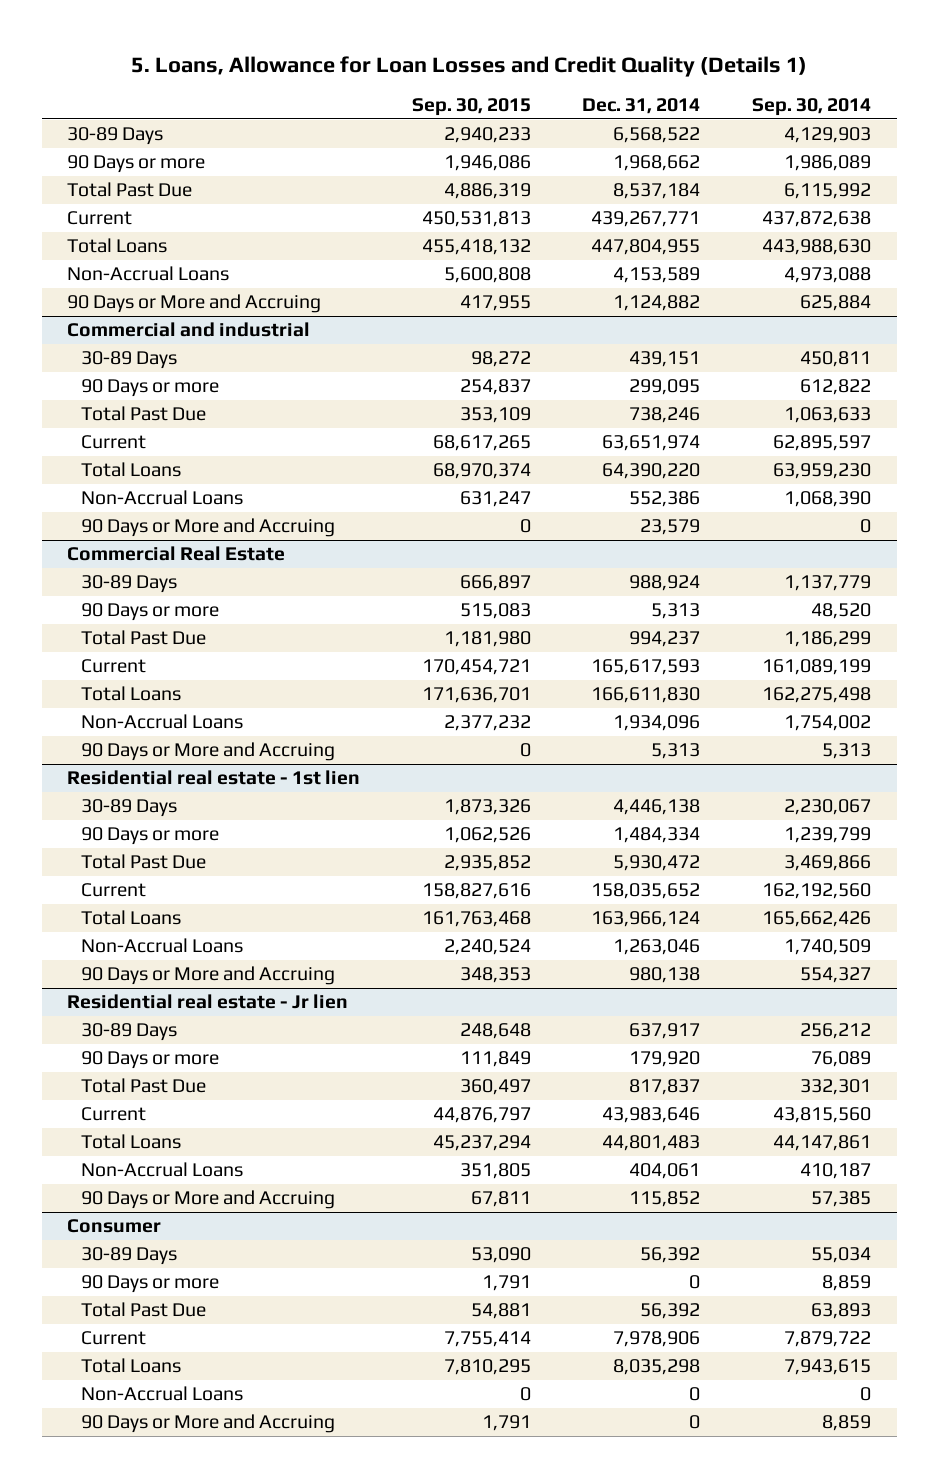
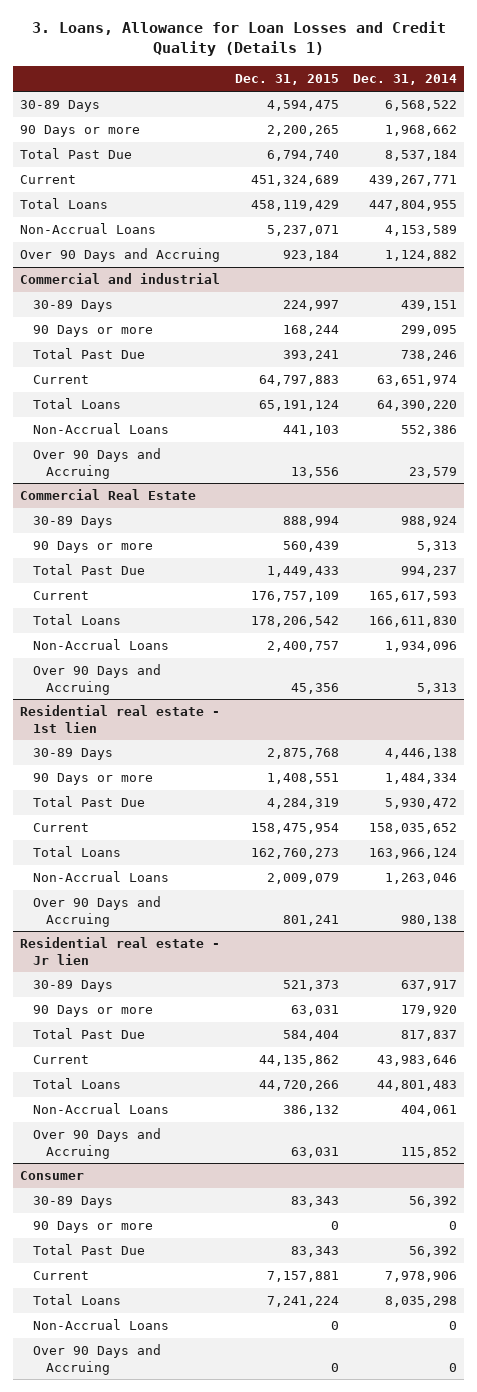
[131,55,808,77] 5. Loans, Allowance for Loan Losses and Credit Quality (Details 1) -> [31,21,446,57] 3. Loans, Allowance for Loan Losses and Credit Quality (Details 1)
[411,98,531,117] Sep. 30, 2015 -> none
[751,98,871,117] Sep. 30, 2014 -> none
none -> [234,74,339,86] Dec. 31, 2015
[67,294,322,314] 90 Days or More and Accruing -> [20,248,221,263] Over 90 Days and Accruing
[81,518,336,538] 90 Days or More and Accruing -> [33,448,162,479] Over 90 Days and Accruing
[81,742,336,762] 90 Days or More and Accruing -> [33,664,162,695] Over 90 Days and Accruing
[81,966,336,986] 90 Days or More and Accruing -> [33,896,162,927] Over 90 Days and Accruing
[81,1190,336,1210] 90 Days or More and Accruing -> [33,1128,162,1159] Over 90 Days and Accruing
[81,1414,336,1434] 90 Days or More and Accruing -> [33,1344,162,1375] Over 90 Days and Accruing

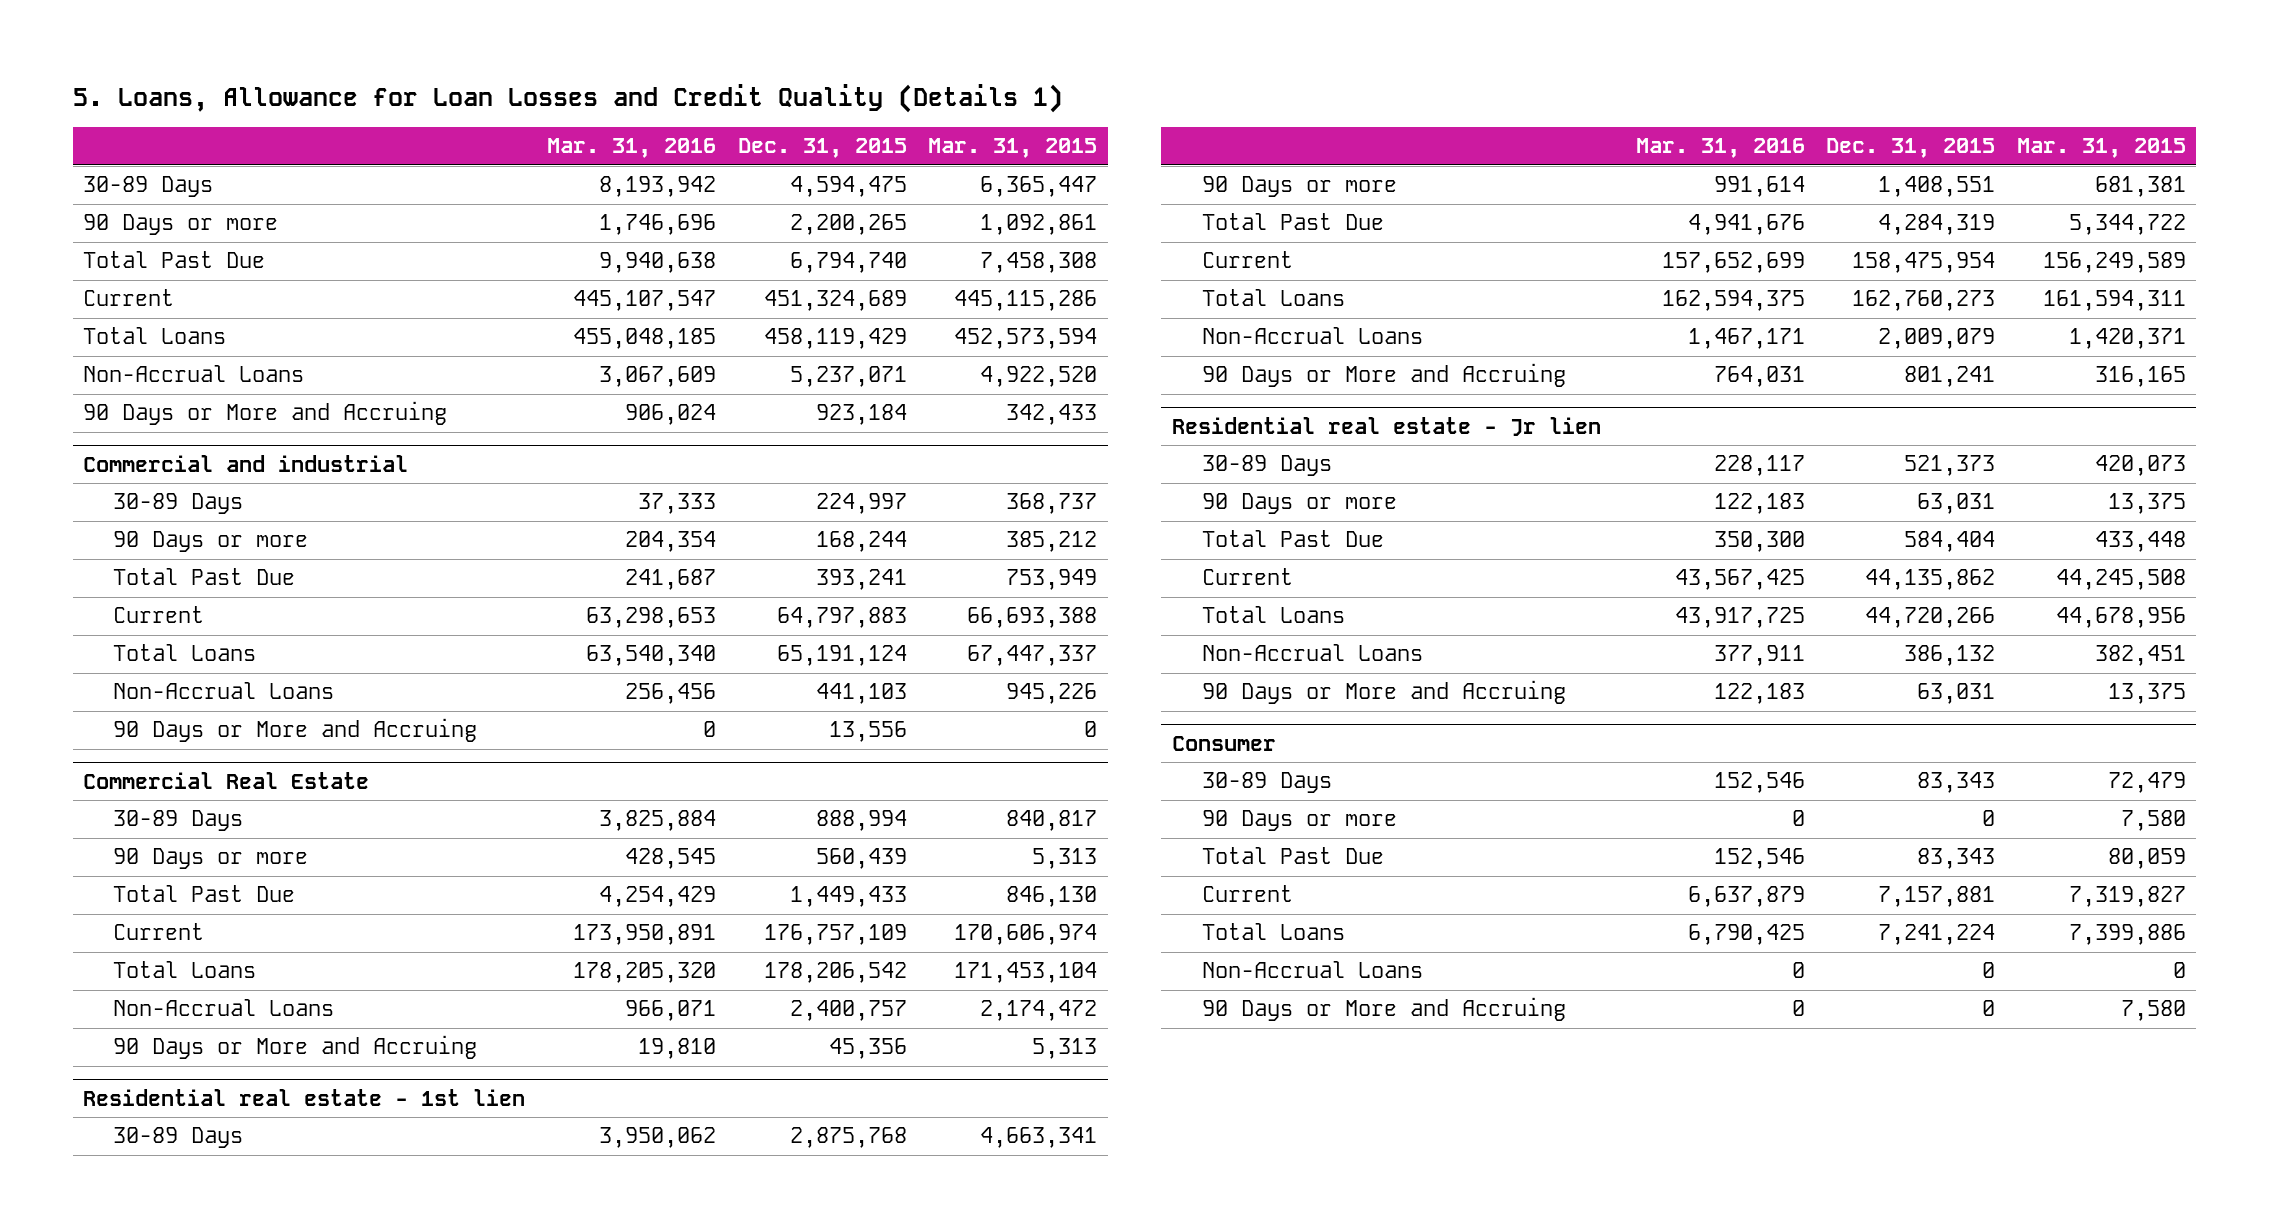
[31,21,446,57] 3. Loans, Allowance for Loan Losses and Credit Quality (Details 1) -> [72,83,1063,113] 5. Loans, Allowance for Loan Losses and Credit Quality (Details 1)
[353,74,458,86] Dec. 31, 2014 -> none
none -> [547,138,717,159] Mar. 31, 2016
none -> [928,138,1098,159] Mar. 31, 2015
[20,248,221,263] Over 90 Days and Accruing -> [83,401,448,426] 90 Days or More and Accruing
[33,448,162,479] Over 90 Days and Accruing -> [113,718,478,743] 90 Days or More and Accruing
[33,664,162,695] Over 90 Days and Accruing -> [113,1035,478,1060] 90 Days or More and Accruing
[33,896,162,927] Over 90 Days and Accruing -> [1201,363,1566,388] 90 Days or More and Accruing
[33,1128,162,1159] Over 90 Days and Accruing -> [1201,680,1566,705] 90 Days or More and Accruing
[33,1344,162,1375] Over 90 Days and Accruing -> [1201,997,1566,1022] 90 Days or More and Accruing

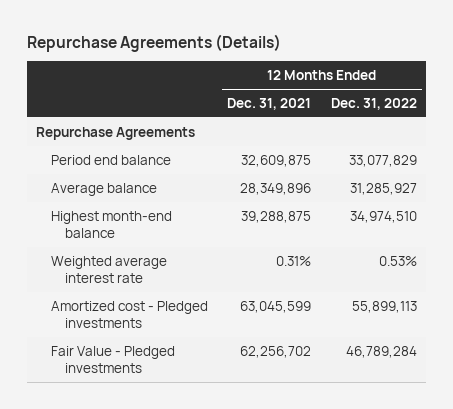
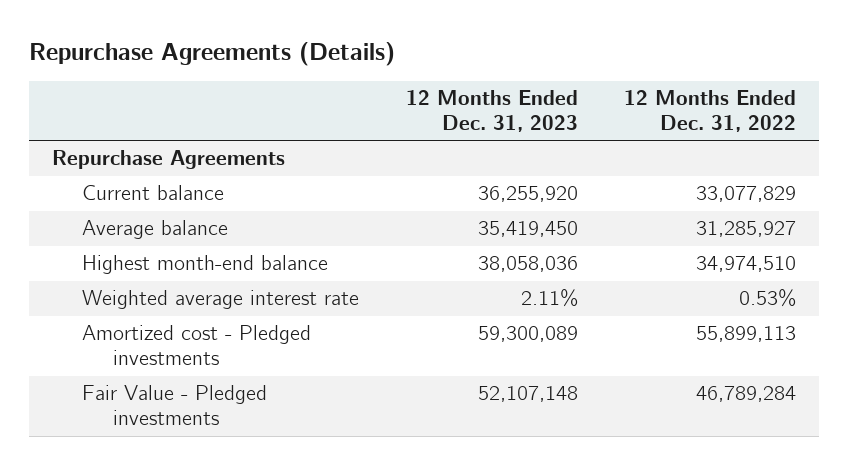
[227,97,312,110] Dec. 31, 2021 -> none
none -> [405,89,578,132] 12 Months Ended Dec. 31, 2023
[50,154,171,165] Period end balance -> [82,185,225,201] Current balance

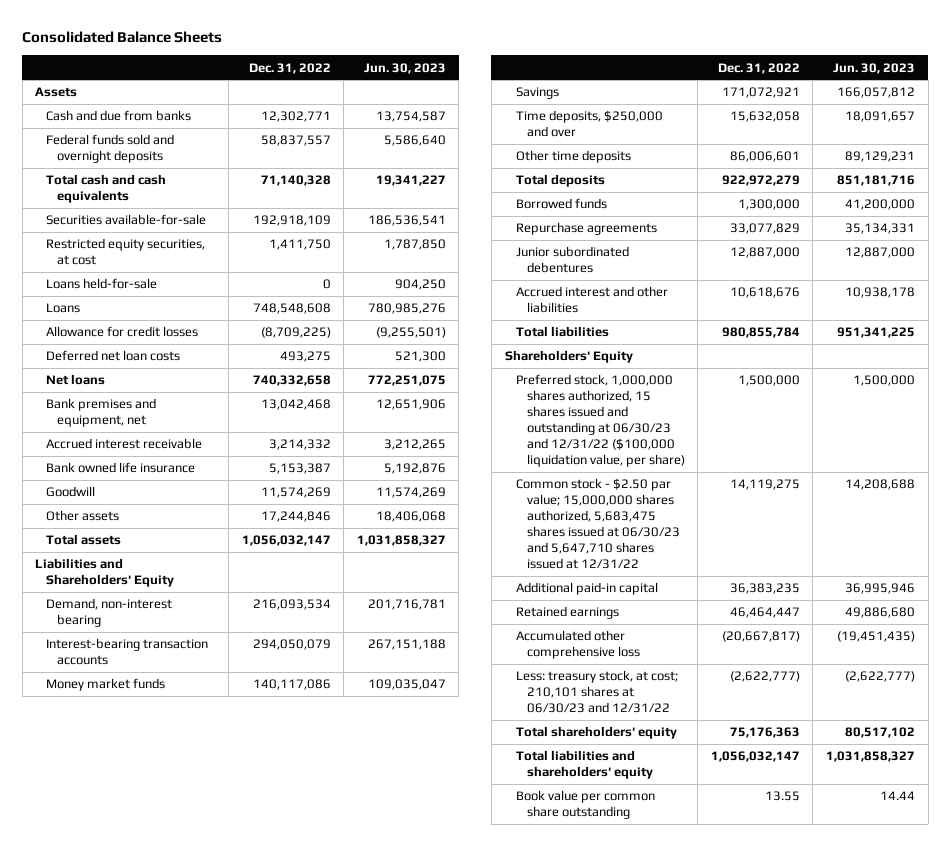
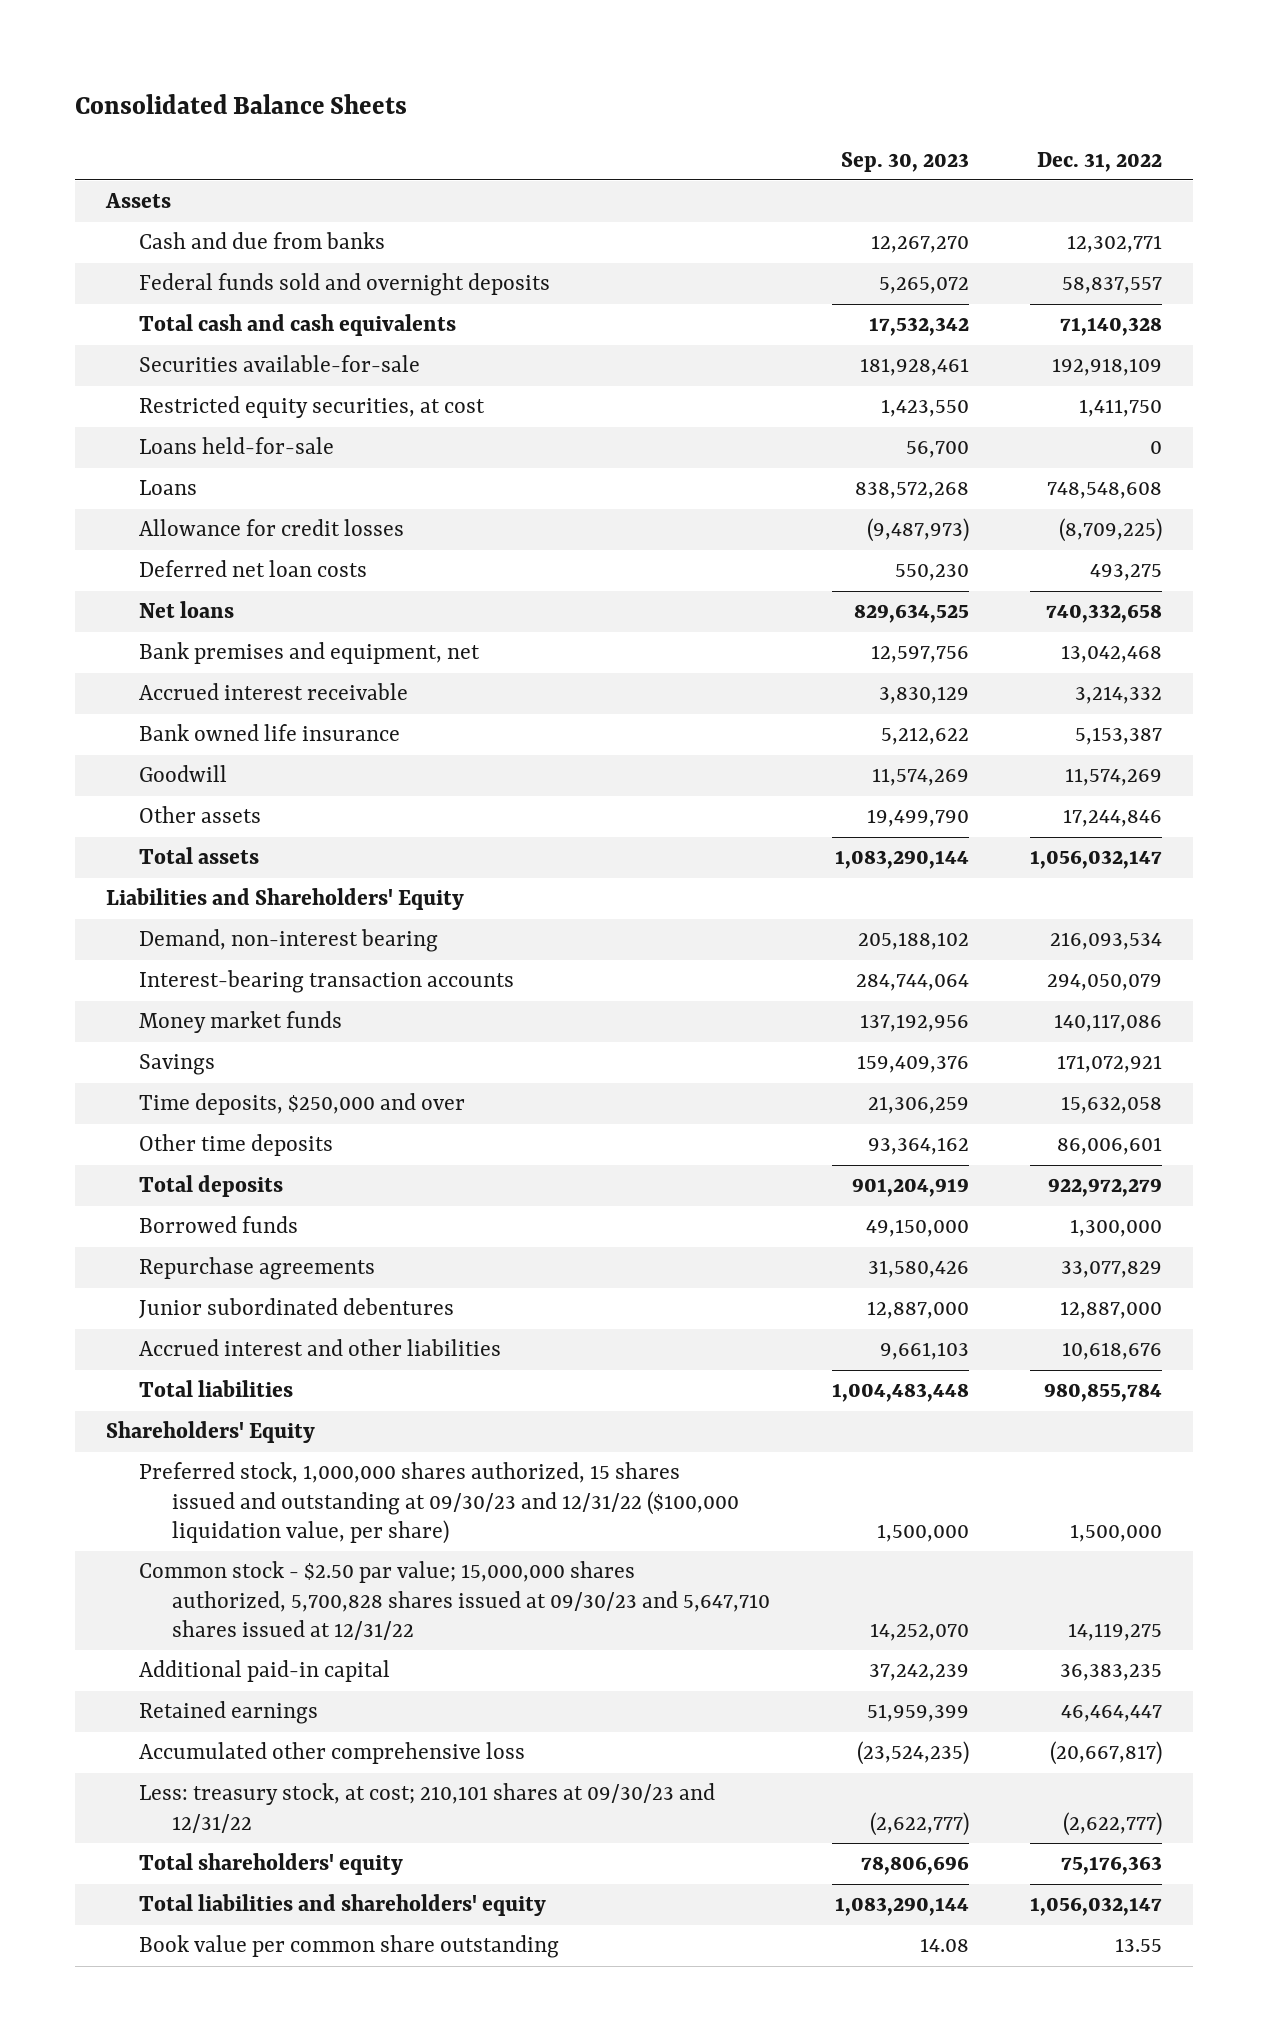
[363,62,446,74] Jun. 30, 2023 -> none
none -> [840,151,969,172] Sep. 30, 2023
[515,374,685,467] Preferred stock, 1,000,000 shares authorized, 15 shares issued and outstanding at 06/30/23 and 12/31/22 ($100,000 liquidation value, per share) -> [139,1462,739,1544] Preferred stock, 1,000,000 shares authorized, 15 shares issued and outstanding at 09/30/23 and 12/31/22 ($100,000 liquidation value, per share)
[515,478,680,569] Common stock - $2.50 par value; 15,000,000 shares authorized, 5,683,475 shares issued at 06/30/23 and 5,647,710 shares issued at 12/31/22 -> [139,1561,770,1640] Common stock - $2.50 par value; 15,000,000 shares authorized, 5,700,828 shares issued at 09/30/23 and 5,647,710 shares issued at 12/31/22
[515,670,678,714] Less: treasury stock, at cost; 210,101 shares at 06/30/23 and 12/31/22 -> [139,1783,716,1833] Less: treasury stock, at cost; 210,101 shares at 09/30/23 and 12/31/22

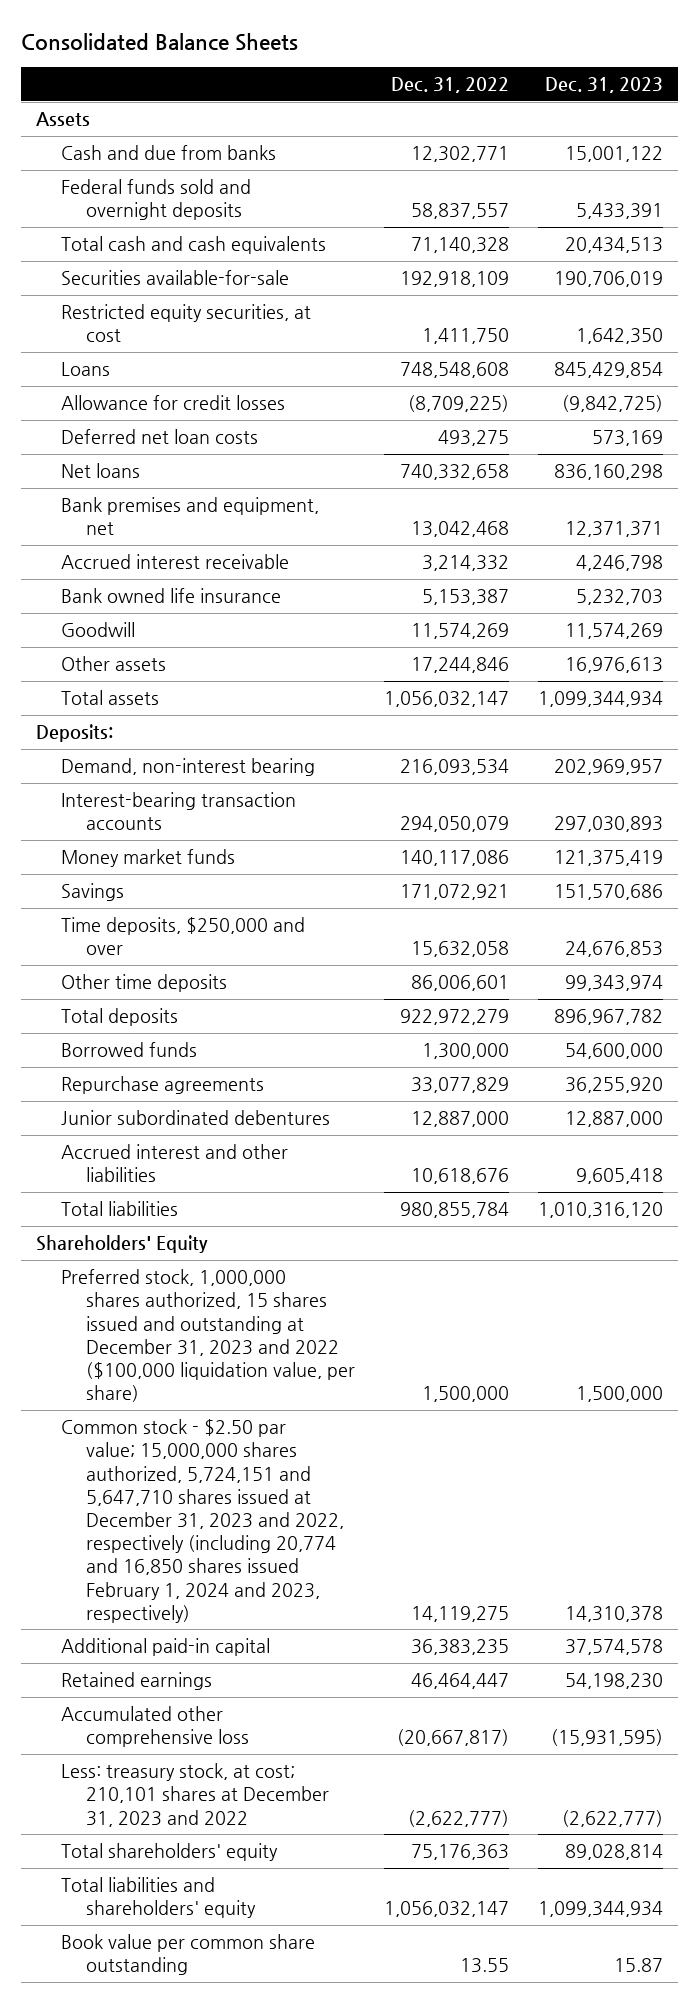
[840,151,969,172] Sep. 30, 2023 -> none
none -> [545,77,664,94] Dec. 31, 2023
[139,437,335,455] Loans held-for-sale -> none
[106,888,465,911] Liabilities and Shareholders' Equity -> none
none -> [35,724,113,743] Deposits:
[139,1462,739,1544] Preferred stock, 1,000,000 shares authorized, 15 shares issued and outstanding at 09/30/23 and 12/31/22 ($100,000 liquidation value, per share) -> [60,1269,356,1403] Preferred stock, 1,000,000 shares authorized, 15 shares issued and outstanding at December 31, 2023 and 2022 ($100,000 liquidation value, per share)
[139,1561,770,1640] Common stock - $2.50 par value; 15,000,000 shares authorized, 5,700,828 shares issued at 09/30/23 and 5,647,710 shares issued at 12/31/22 -> [60,1419,345,1623] Common stock - $2.50 par value; 15,000,000 shares authorized, 5,724,151 and 5,647,710 shares issued at December 31, 2023 and 2022, respectively (including 20,774 and 16,850 shares issued February 1, 2024 and 2023, respectively)
[139,1783,716,1833] Less: treasury stock, at cost; 210,101 shares at 09/30/23 and 12/31/22 -> [60,1763,330,1827] Less: treasury stock, at cost; 210,101 shares at December 31, 2023 and 2022

